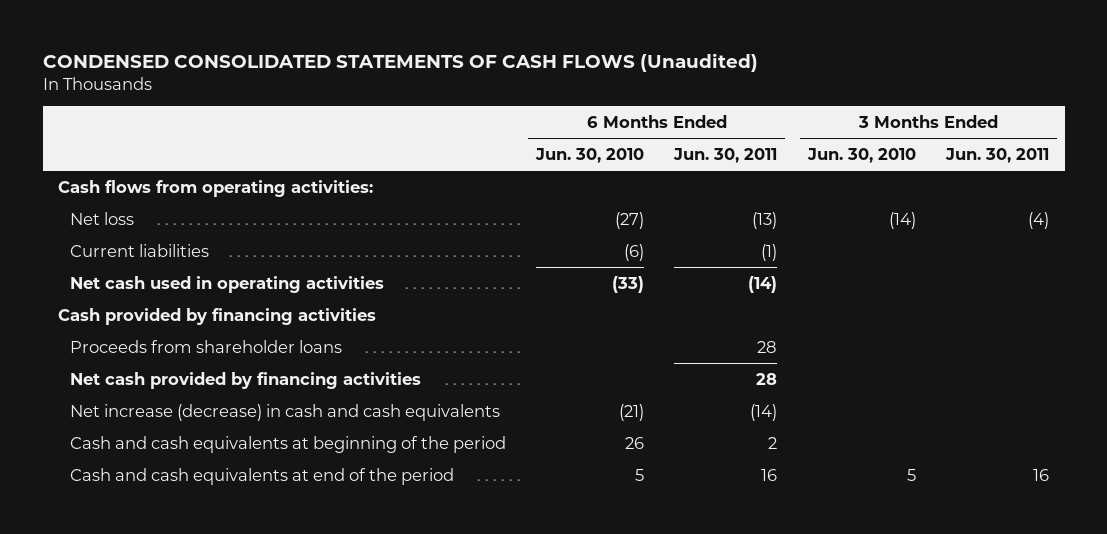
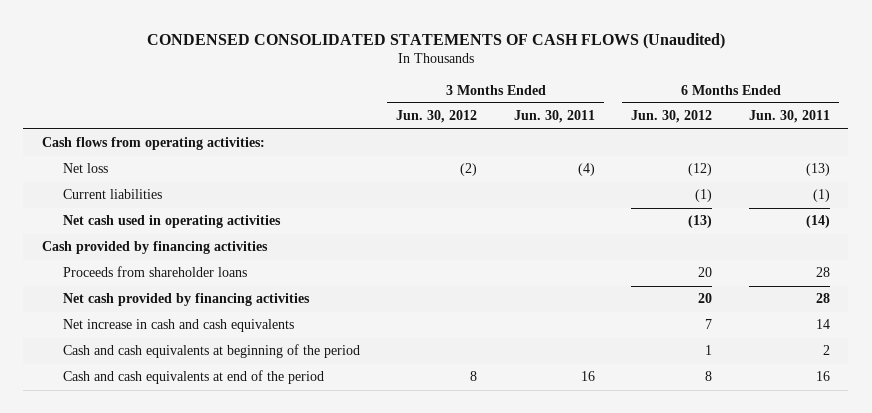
[535,147,645,163] Jun. 30, 2010 -> none
[806,147,916,163] Jun. 30, 2010 -> none
none -> [396,110,478,124] Jun. 30, 2012
none -> [631,110,713,124] Jun. 30, 2012
[69,403,500,421] Net increase (decrease) in cash and cash equivalents -> [63,319,295,333] Net increase in cash and cash equivalents
[750,403,778,421] (14) -> [815,319,830,330] 14

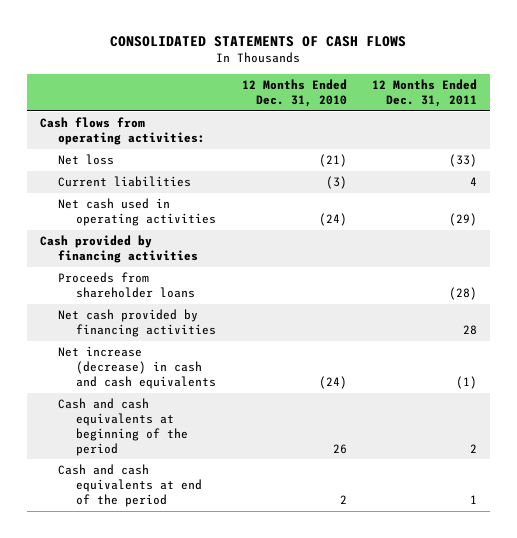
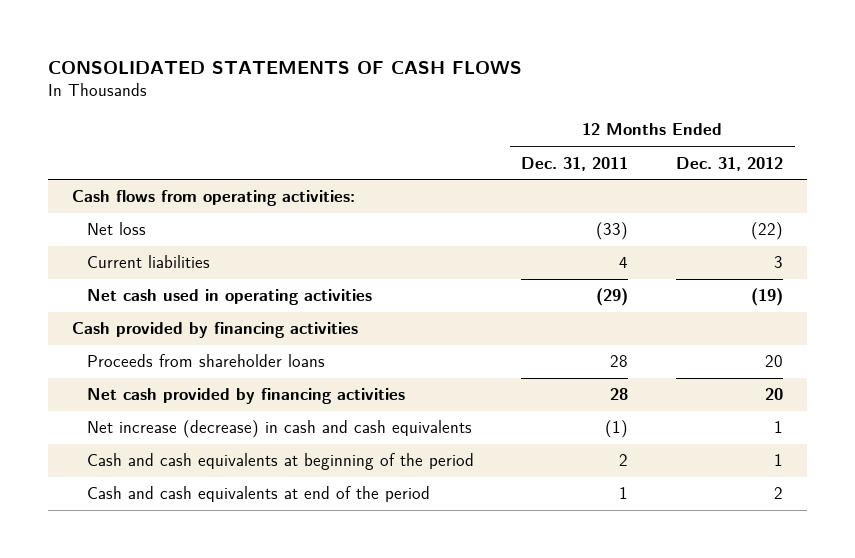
[241,79,347,108] 12 Months Ended Dec. 31, 2010 -> none
none -> [676,156,784,171] Dec. 31, 2012
[449,287,478,301] (28) -> [610,355,629,368] 28

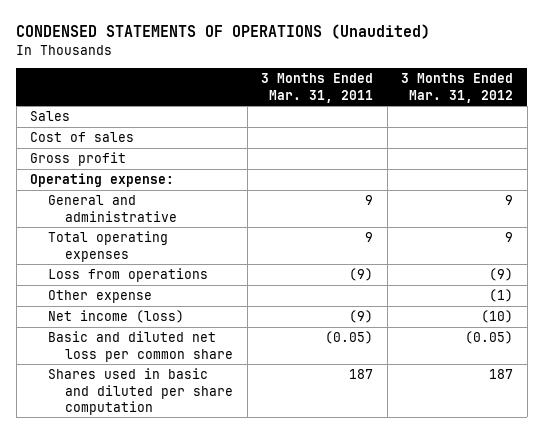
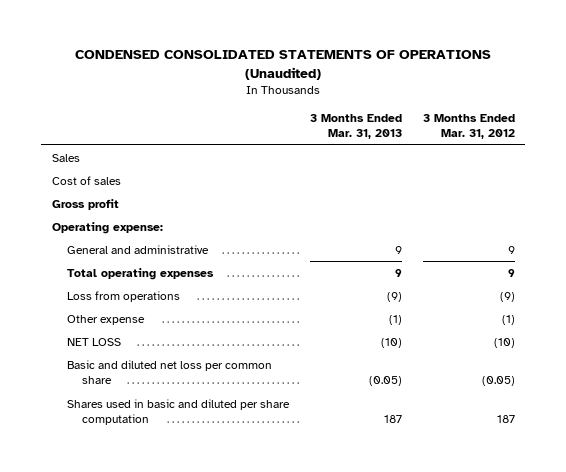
[16,23,431,39] CONDENSED STATEMENTS OF OPERATIONS (Unaudited) -> [75,50,492,80] CONDENSED CONSOLIDATED STATEMENTS OF OPERATIONS (Unaudited)
[261,73,374,103] 3 Months Ended Mar. 31, 2011 -> none
none -> [309,113,402,140] 3 Months Ended Mar. 31, 2013
[47,310,184,324] Net income (loss) -> [66,337,121,346] NET LOSS

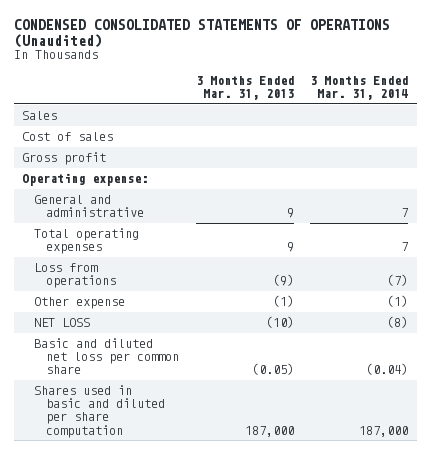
[422,113,515,140] 3 Months Ended Mar. 31, 2012 -> none
none -> [310,75,409,100] 3 Months Ended Mar. 31, 2014
[383,415,402,424] 187 -> [244,425,294,437] 187,000

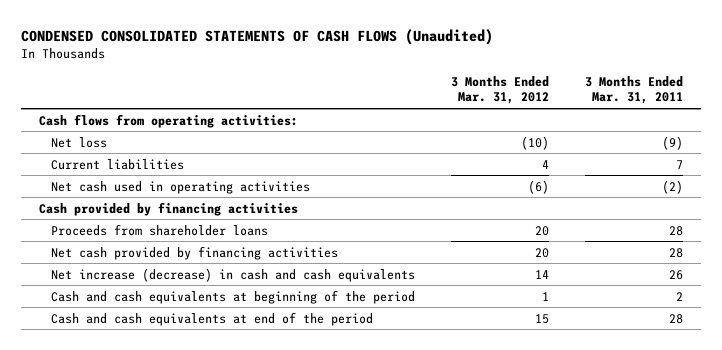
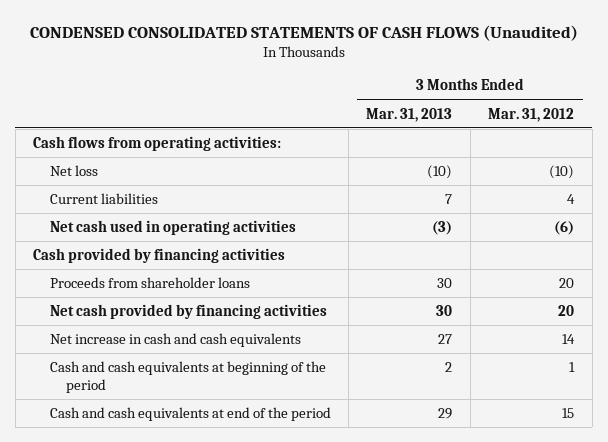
[585,75,684,105] 3 Months Ended Mar. 31, 2011 -> none
none -> [366,107,453,122] Mar. 31, 2013
[51,267,416,282] Net increase (decrease) in cash and cash equivalents -> [49,333,301,348] Net increase in cash and cash equivalents

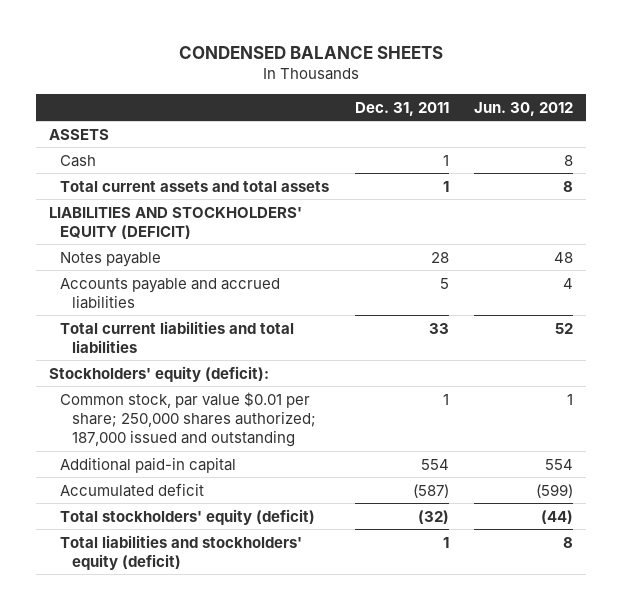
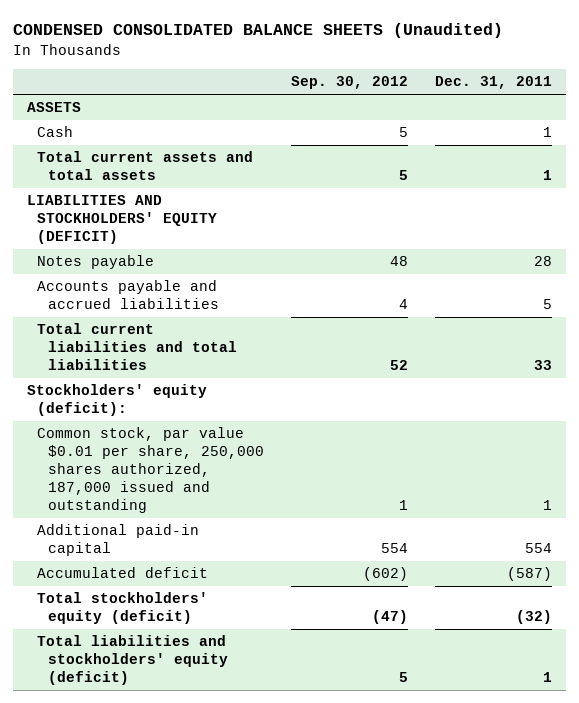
[178,46,443,60] CONDENSED BALANCE SHEETS -> [12,23,503,39] CONDENSED CONSOLIDATED BALANCE SHEETS (Unaudited)
[473,101,573,116] Jun. 30, 2012 -> none
none -> [291,76,409,90] Sep. 30, 2012
[60,391,317,448] Common stock, par value $0.01 per share; 250,000 shares authorized; 187,000 issued and outstanding -> [37,427,265,514] Common stock, par value $0.01 per share, 250,000 shares authorized, 187,000 issued and outstanding

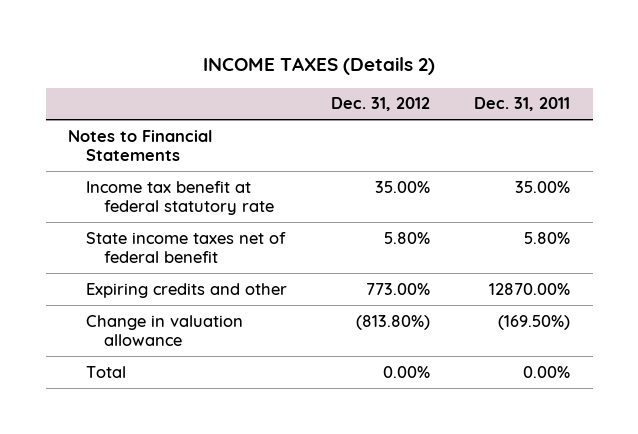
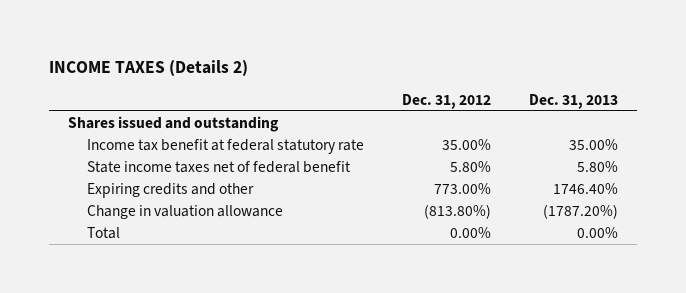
[474,97,571,112] Dec. 31, 2011 -> none
none -> [529,93,619,109] Dec. 31, 2013
[67,129,212,161] Notes to Financial Statements -> [68,116,280,133] Shares issued and outstanding

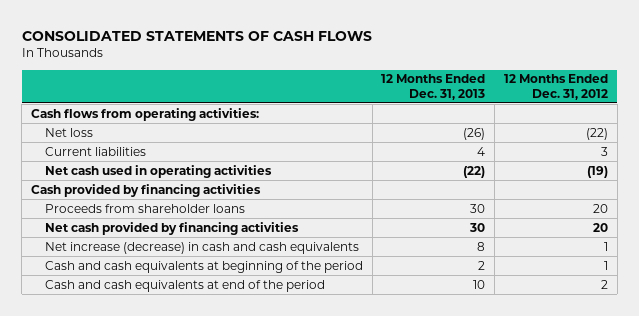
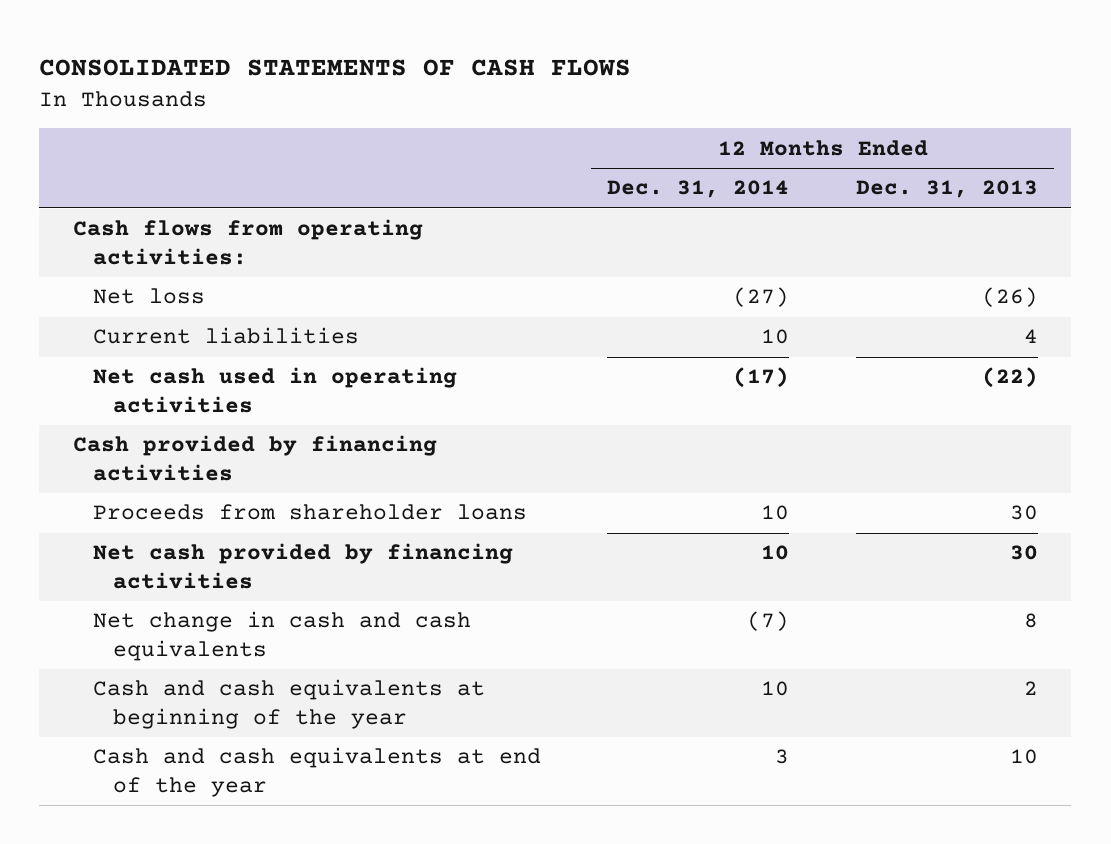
[503,74,608,100] 12 Months Ended Dec. 31, 2012 -> none
none -> [607,180,790,199] Dec. 31, 2014
[44,241,359,254] Net increase (decrease) in cash and cash equivalents -> [93,611,472,662] Net change in cash and cash equivalents
[44,260,363,273] Cash and cash equivalents at beginning of the period -> [93,679,486,730] Cash and cash equivalents at beginning of the year
[44,279,325,292] Cash and cash equivalents at end of the period -> [93,747,542,798] Cash and cash equivalents at end of the year

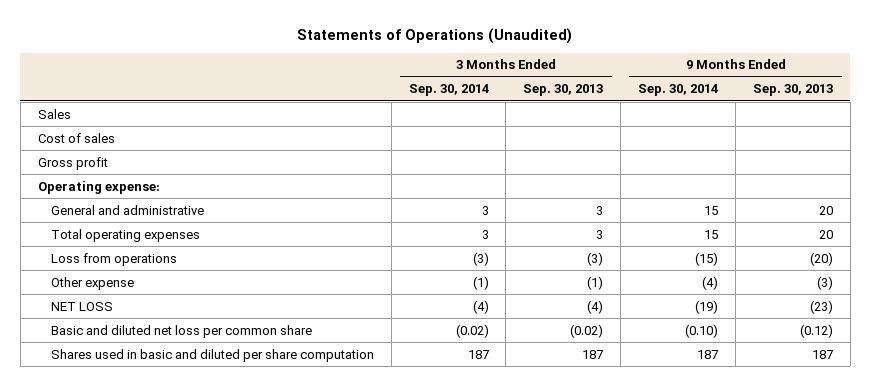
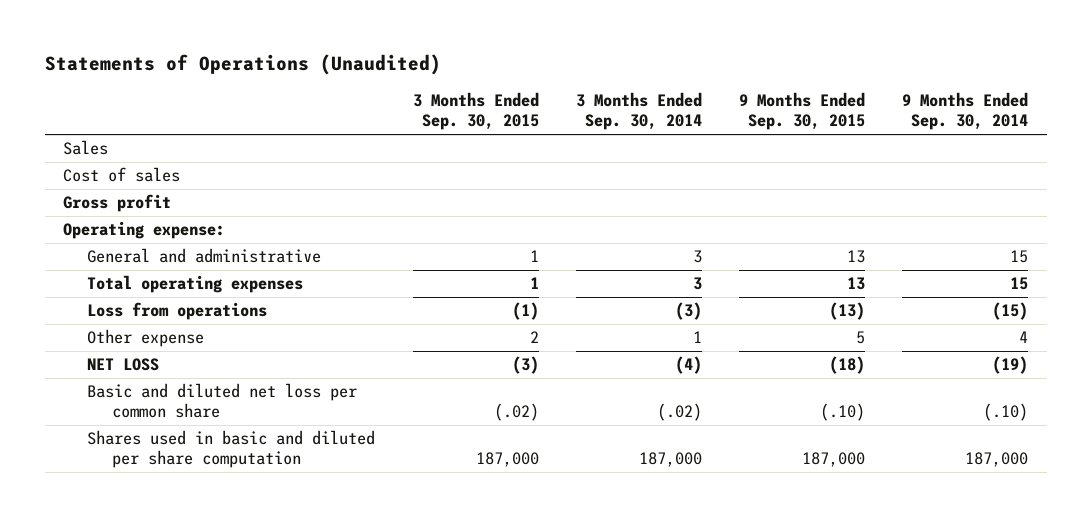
[523,84,604,97] Sep. 30, 2013 -> none
[752,84,833,97] Sep. 30, 2013 -> none
none -> [412,92,539,131] 3 Months Ended Sep. 30, 2015
none -> [739,92,866,131] 9 Months Ended Sep. 30, 2015
[472,275,489,290] (1) -> [692,331,702,344] 1
[702,275,719,290] (4) -> [1019,331,1029,344] 4
[455,323,489,338] (0.02) -> [656,403,702,422] (.02)
[685,323,719,338] (0.10) -> [983,403,1029,422] (.10)
[467,349,489,359] 187 -> [638,452,702,468] 187,000
[697,349,719,359] 187 -> [965,452,1029,468] 187,000

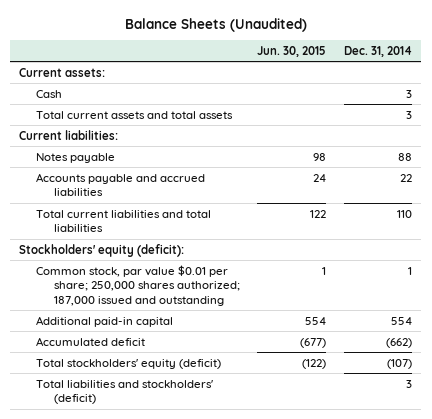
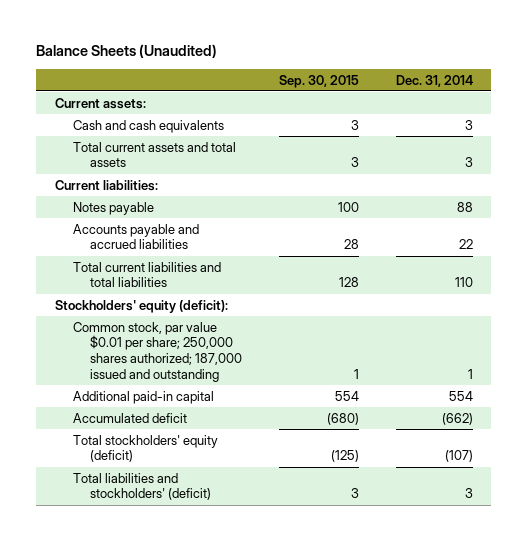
[257,45,327,57] Jun. 30, 2015 -> none
none -> [279,74,360,88] Sep. 30, 2015
[36,89,63,98] Cash -> [72,119,224,133] Cash and cash equivalents

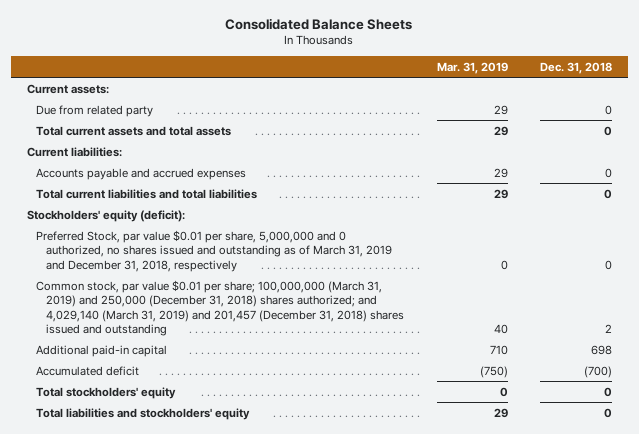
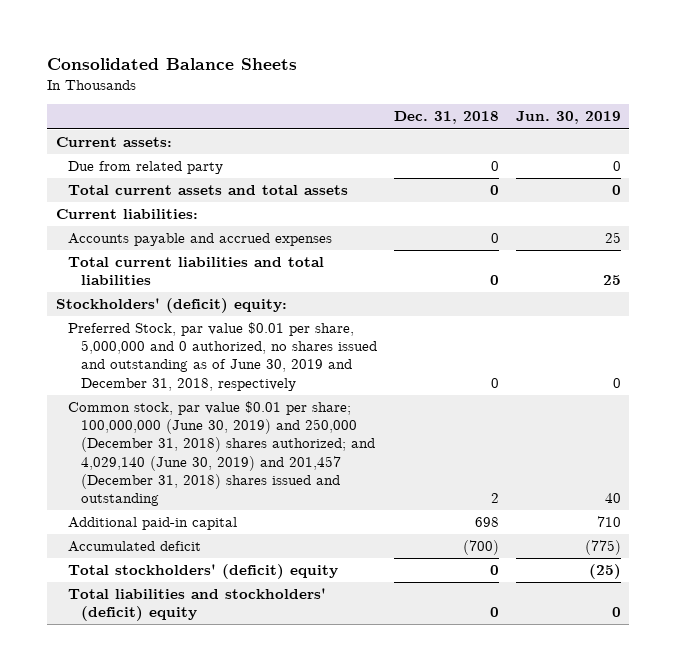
[436,61,508,74] Mar. 31, 2019 -> none
none -> [515,111,621,125] Jun. 30, 2019
[26,209,185,222] Stockholders' equity (deficit): -> [55,298,287,314] Stockholders' (deficit) equity:
[36,229,393,272] Preferred Stock, par value $0.01 per share, 5,000,000 and 0 authorized, no shares issued and outstanding as of March 31, 2019 and December 31, 2018, respectively -> [68,322,378,391] Preferred Stock, par value $0.01 per share, 5,000,000 and 0 authorized, no shares issued and outstanding as of June 30, 2019 and December 31, 2018, respectively
[36,279,405,337] Common stock, par value $0.01 per share; 100,000,000 (March 31, 2019) and 250,000 (December 31, 2018) shares authorized; and 4,029,140 (March 31, 2019) and 201,457 (December 31, 2018) shares issued and outstanding -> [68,401,376,506] Common stock, par value $0.01 per share; 100,000,000 (June 30, 2019) and 250,000 (December 31, 2018) shares authorized; and 4,029,140 (June 30, 2019) and 201,457 (December 31, 2018) shares issued and outstanding
[36,386,177,399] Total stockholders' equity -> [68,564,339,580] Total stockholders' (deficit) equity
[36,407,251,420] Total liabilities and stockholders' equity -> [68,588,327,622] Total liabilities and stockholders' (deficit) equity

